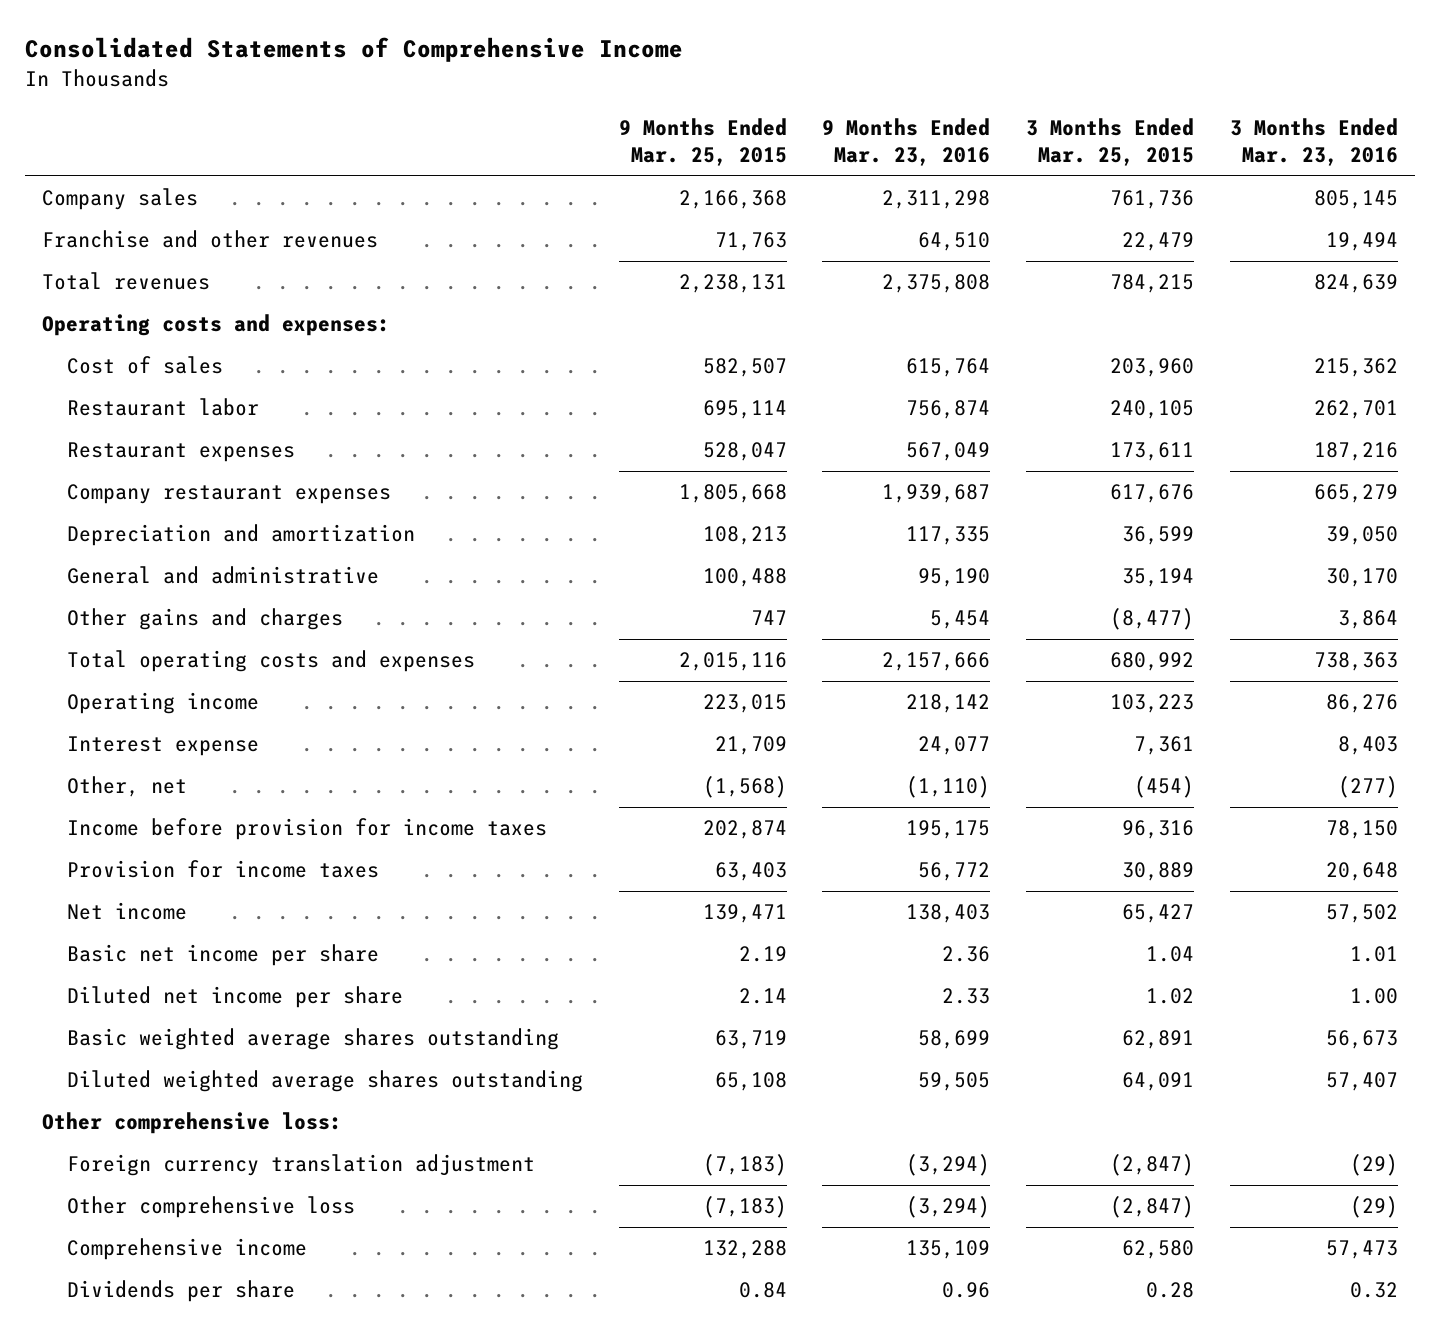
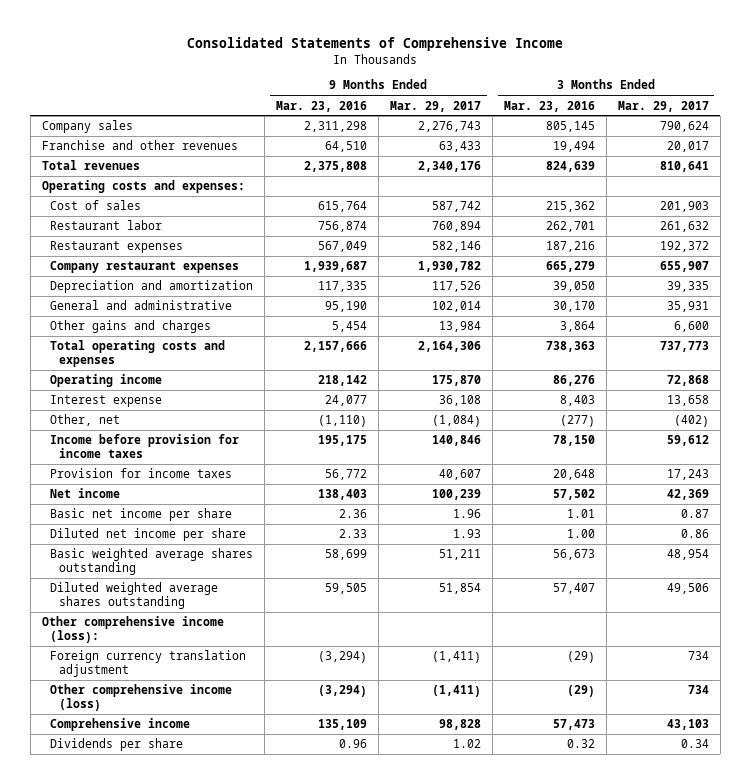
[618,117,787,167] 9 Months Ended Mar. 25, 2015 -> none
[1025,117,1194,167] 3 Months Ended Mar. 25, 2015 -> none
none -> [389,100,481,112] Mar. 29, 2017
none -> [617,100,709,112] Mar. 29, 2017
[42,1112,343,1135] Other comprehensive loss: -> [41,616,224,644] Other comprehensive income (loss):
[67,1196,356,1219] Other comprehensive loss -> [50,684,233,712] Other comprehensive income (loss)

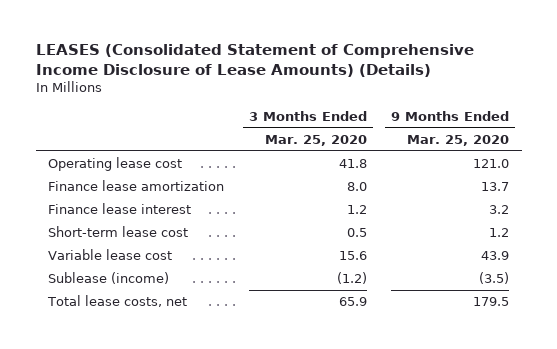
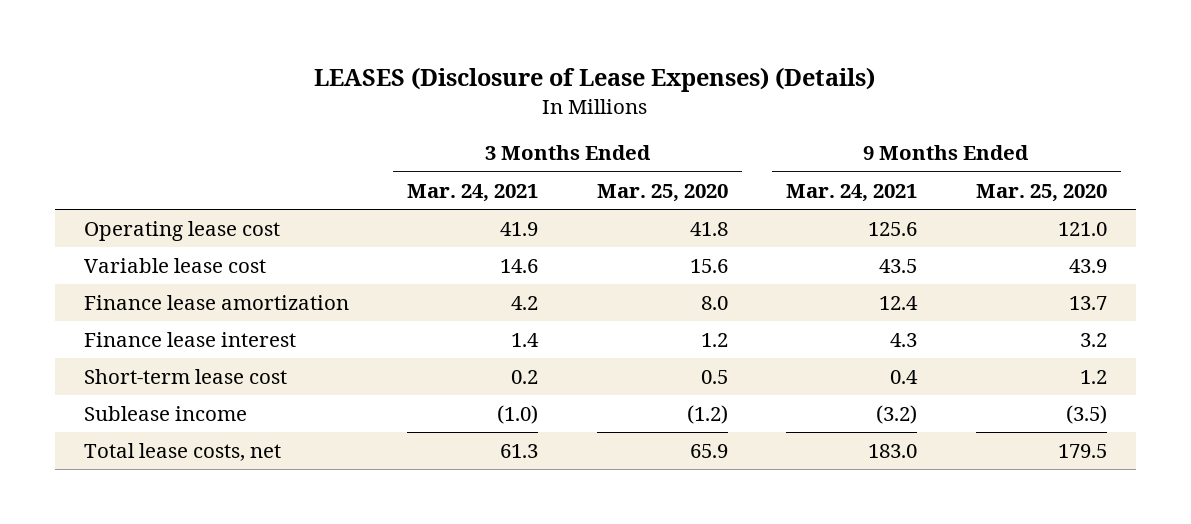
[35,44,474,78] LEASES (Consolidated Statement of Comprehensive Income Disclosure of Lease Amounts) (Details) -> [314,67,876,93] LEASES (Disclosure of Lease Expenses) (Details)
none -> [407,183,539,202] Mar. 24, 2021
none -> [786,183,918,202] Mar. 24, 2021
[48,249,173,261] Variable lease cost -> [83,258,266,274] Variable lease cost
[48,272,170,285] Sublease (income) -> [83,406,247,422] Sublease income

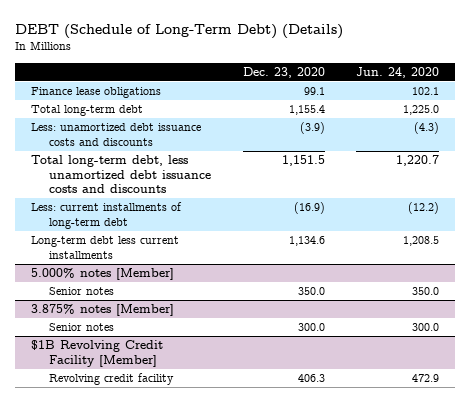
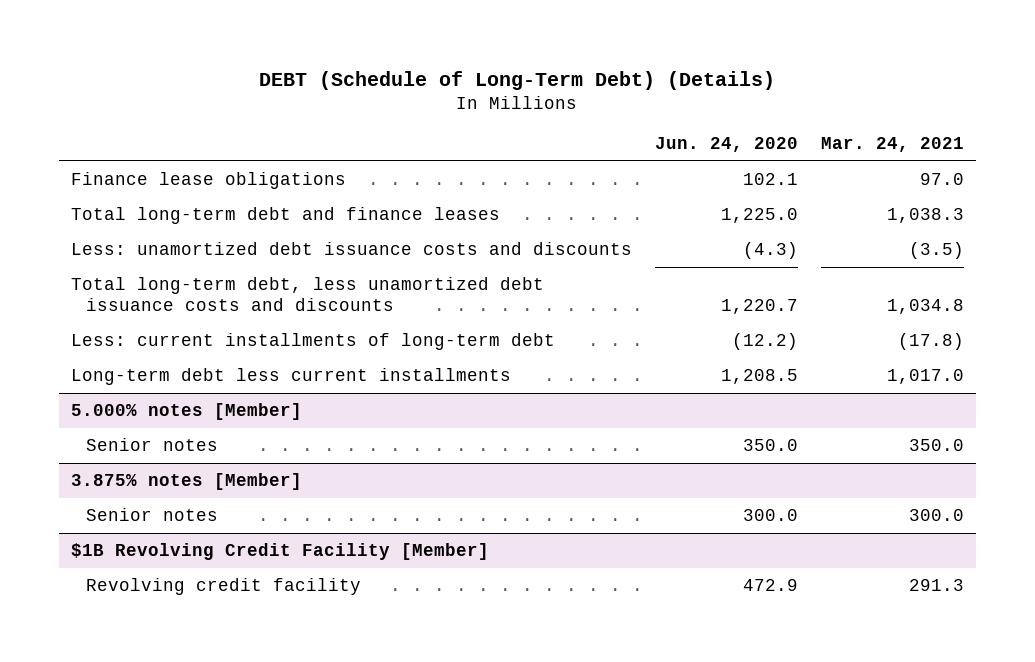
[242,66,325,78] Dec. 23, 2020 -> none
none -> [821,137,965,153] Mar. 24, 2021
[30,105,143,117] Total long-term debt -> [70,207,500,225] Total long-term debt and finance leases

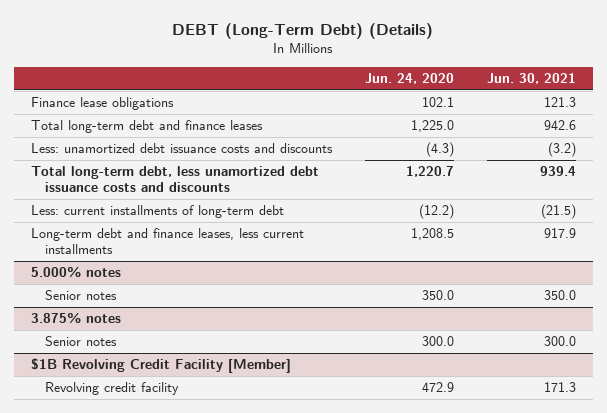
[259,70,776,90] DEBT (Schedule of Long-Term Debt) (Details) -> [172,22,434,39] DEBT (Long-Term Debt) (Details)
[821,137,965,153] Mar. 24, 2021 -> none
none -> [486,72,576,84] Jun. 30, 2021
[70,368,511,386] Long-term debt less current installments -> [30,228,304,254] Long-term debt and finance leases, less current installments
[70,403,302,421] 5.000% notes [Member] -> [30,266,121,278] 5.000% notes
[70,473,302,491] 3.875% notes [Member] -> [30,312,121,324] 3.875% notes

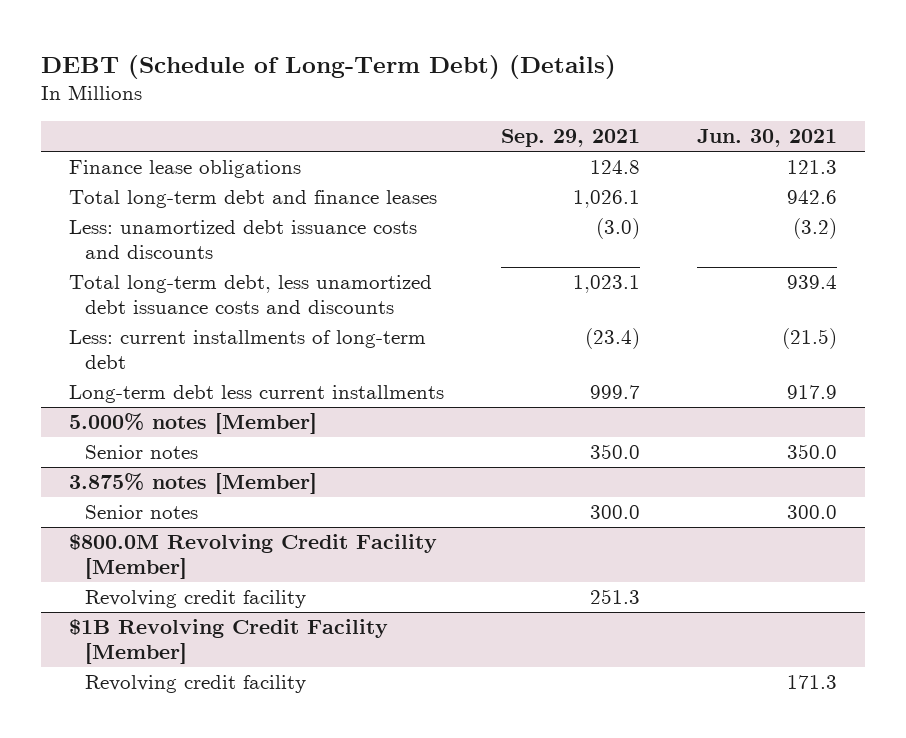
[172,22,434,39] DEBT (Long-Term Debt) (Details) -> [40,54,616,79] DEBT (Schedule of Long-Term Debt) (Details)
[364,72,454,84] Jun. 24, 2020 -> none
none -> [500,129,640,148] Sep. 29, 2021
[30,228,304,254] Long-term debt and finance leases, less current installments -> [69,385,445,404] Long-term debt less current installments
[30,266,121,278] 5.000% notes -> [69,413,318,435] 5.000% notes [Member]
[30,312,121,324] 3.875% notes -> [69,473,318,495] 3.875% notes [Member]
none -> [69,534,438,580] $800.0M Revolving Credit Facility [Member]
none -> [84,590,306,609] Revolving credit facility

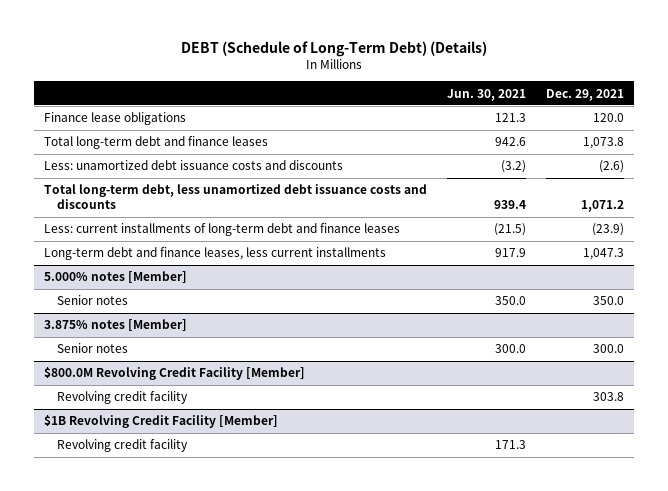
[500,129,640,148] Sep. 29, 2021 -> none
none -> [545,88,624,101] Dec. 29, 2021
[69,330,427,370] Less: current installments of long-term debt -> [44,223,401,237] Less: current installments of long-term debt and finance leases
[69,385,445,404] Long-term debt less current installments -> [44,247,387,261] Long-term debt and finance leases, less current installments

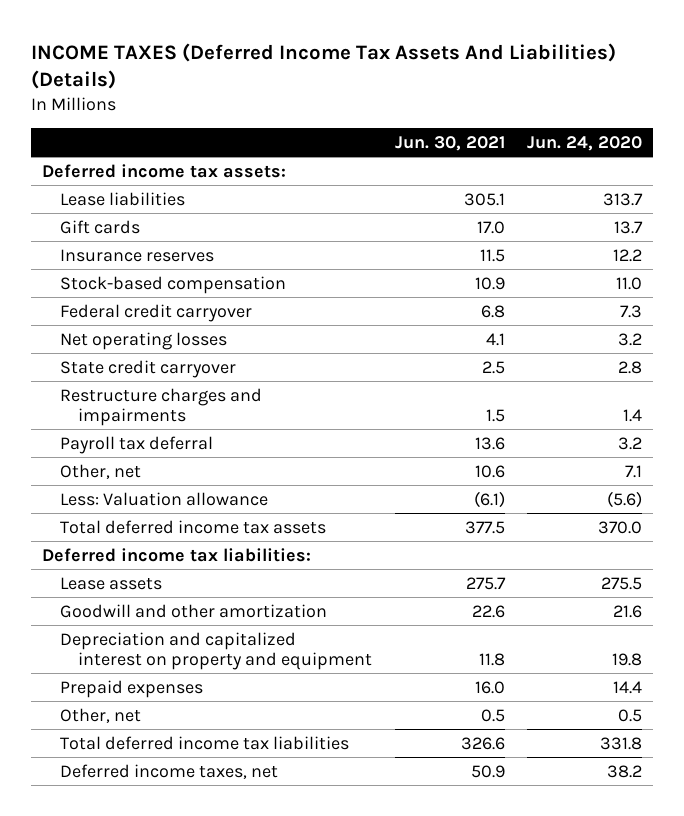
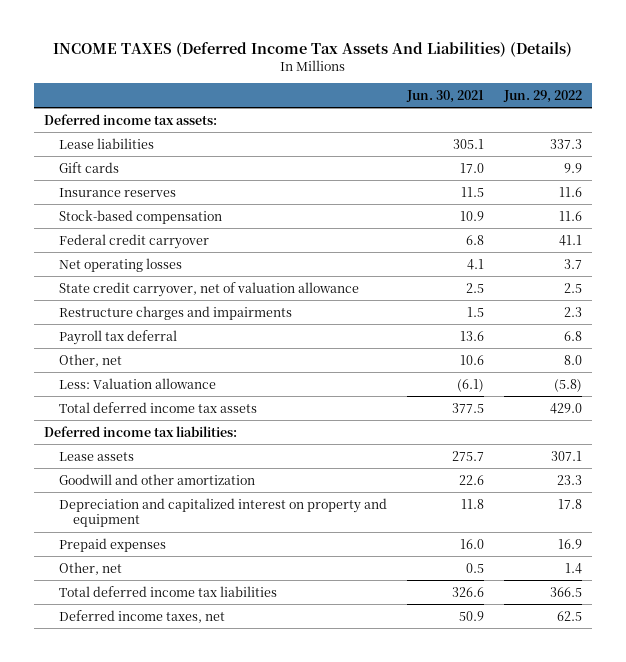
[527,135,643,151] Jun. 24, 2020 -> none
none -> [502,89,582,103] Jun. 29, 2022
[60,359,237,378] State credit carryover -> none
none -> [58,281,359,297] State credit carryover, net of valuation allowance

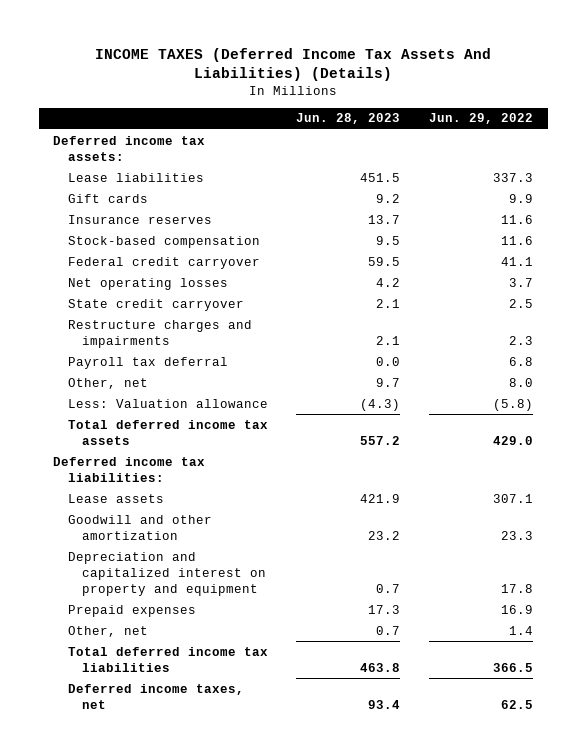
[405,89,484,103] Jun. 30, 2021 -> none
none -> [296,113,401,125] Jun. 28, 2023
[58,281,359,297] State credit carryover, net of valuation allowance -> [67,298,244,311] State credit carryover

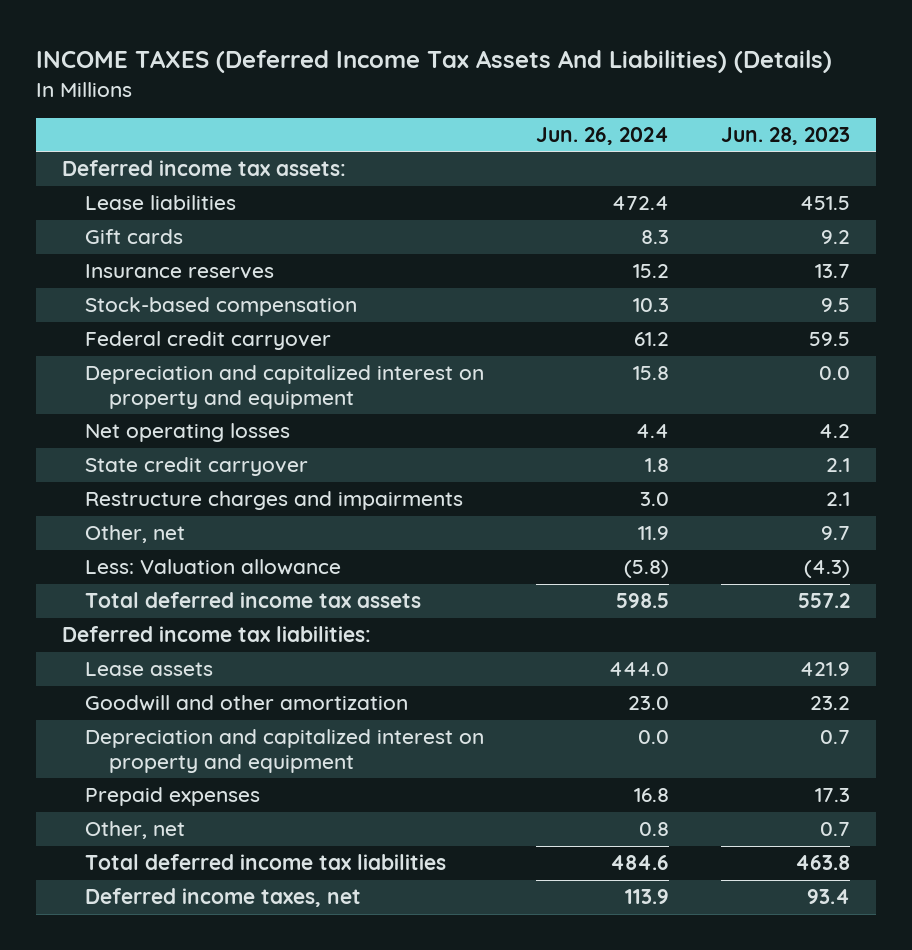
[429,113,534,125] Jun. 29, 2022 -> none
none -> [536,126,670,145] Jun. 26, 2024
none -> [85,365,485,409] Depreciation and capitalized interest on property and equipment
[67,356,228,369] Payroll tax deferral -> none

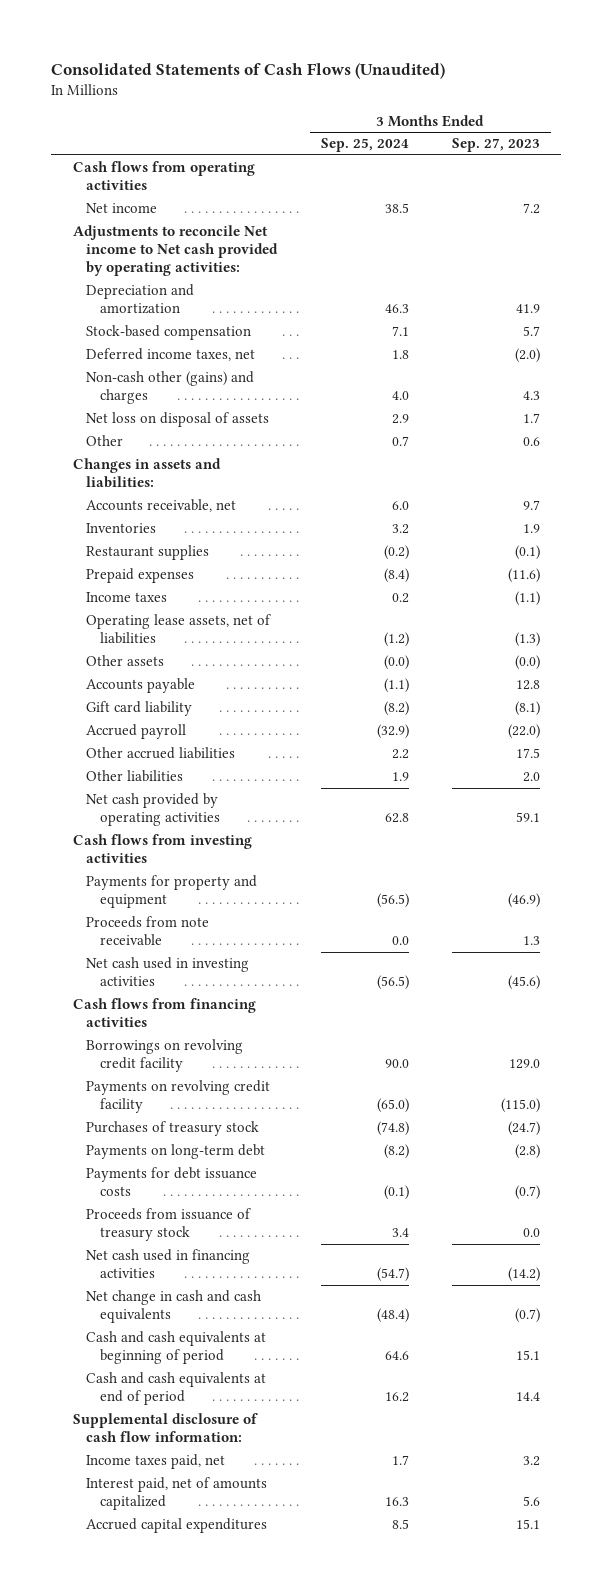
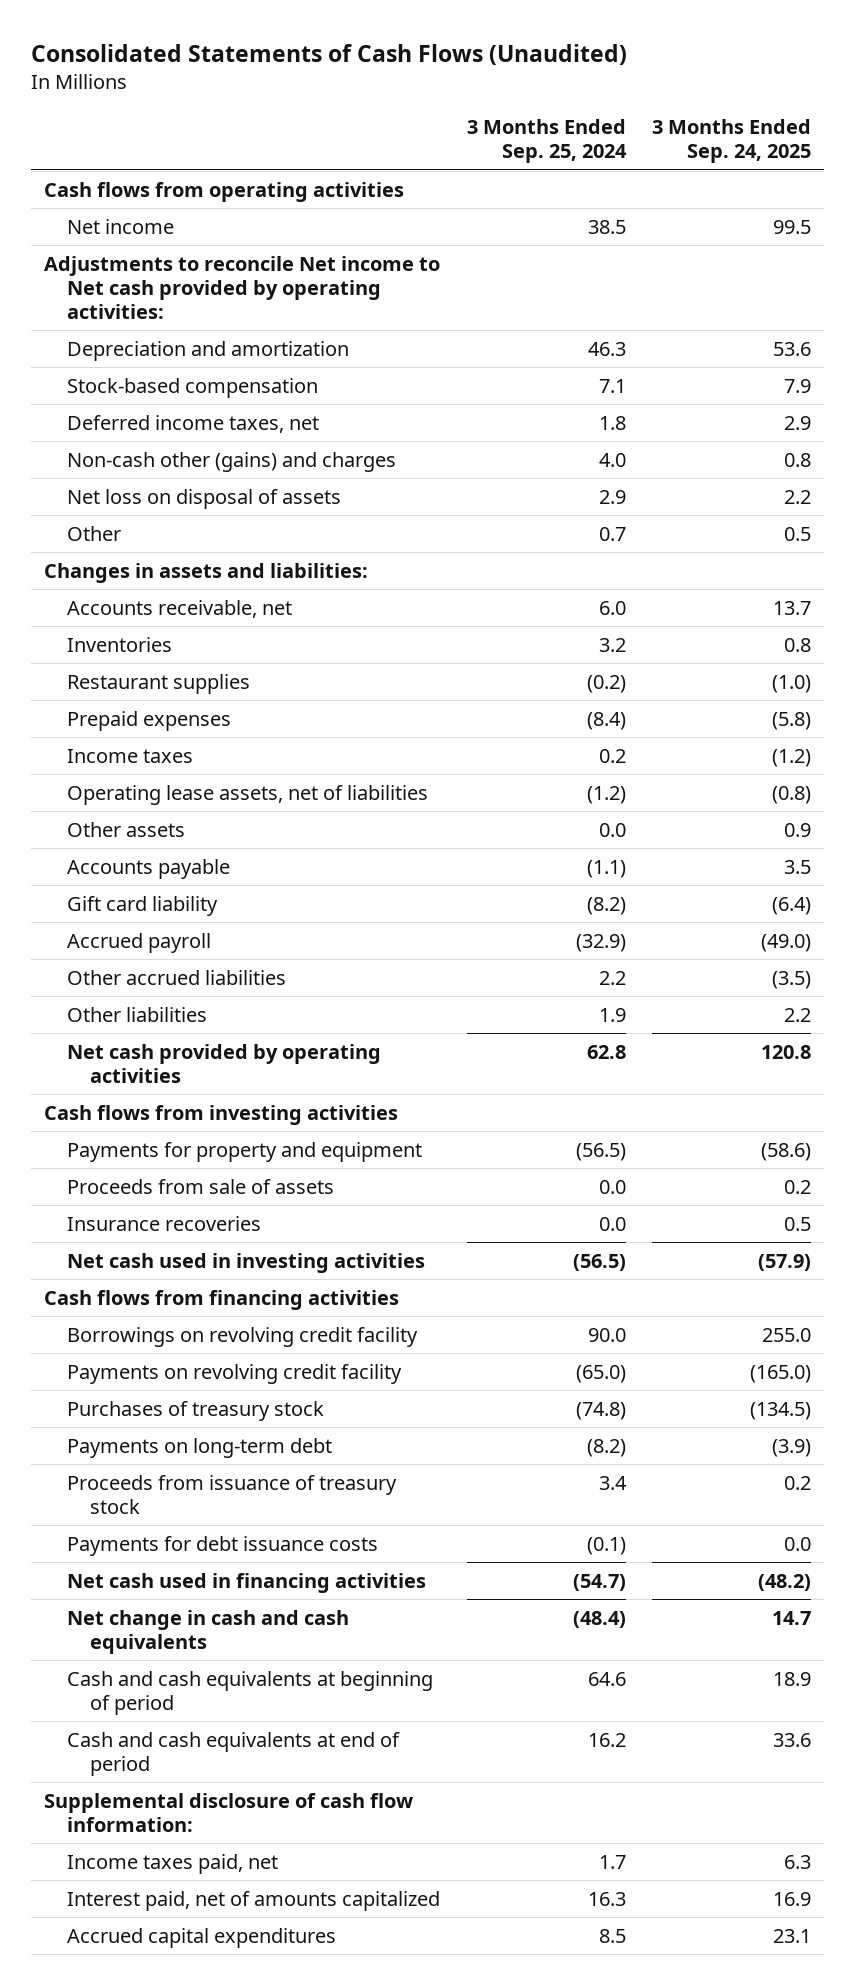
[451,138,540,153] Sep. 27, 2023 -> none
none -> [652,119,812,164] 3 Months Ended Sep. 24, 2025
[383,655,409,671] (0.0) -> [598,822,626,837] 0.0
[86,916,210,947] Proceeds from note receivable -> none
none -> [67,1178,335,1194] Proceeds from sale of assets
none -> [67,1215,262,1231] Insurance recoveries
[86,1167,258,1197] Payments for debt issuance costs -> [67,1535,379,1556] Payments for debt issuance costs

